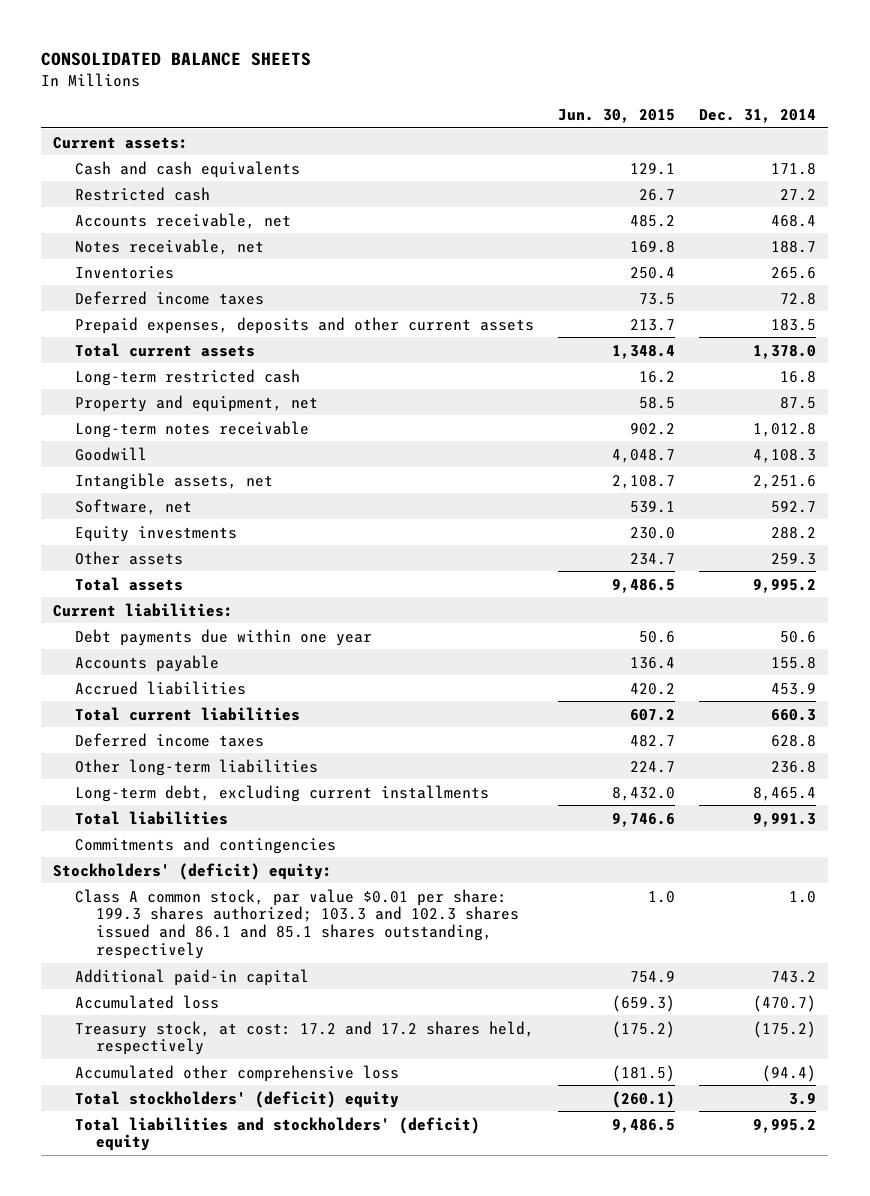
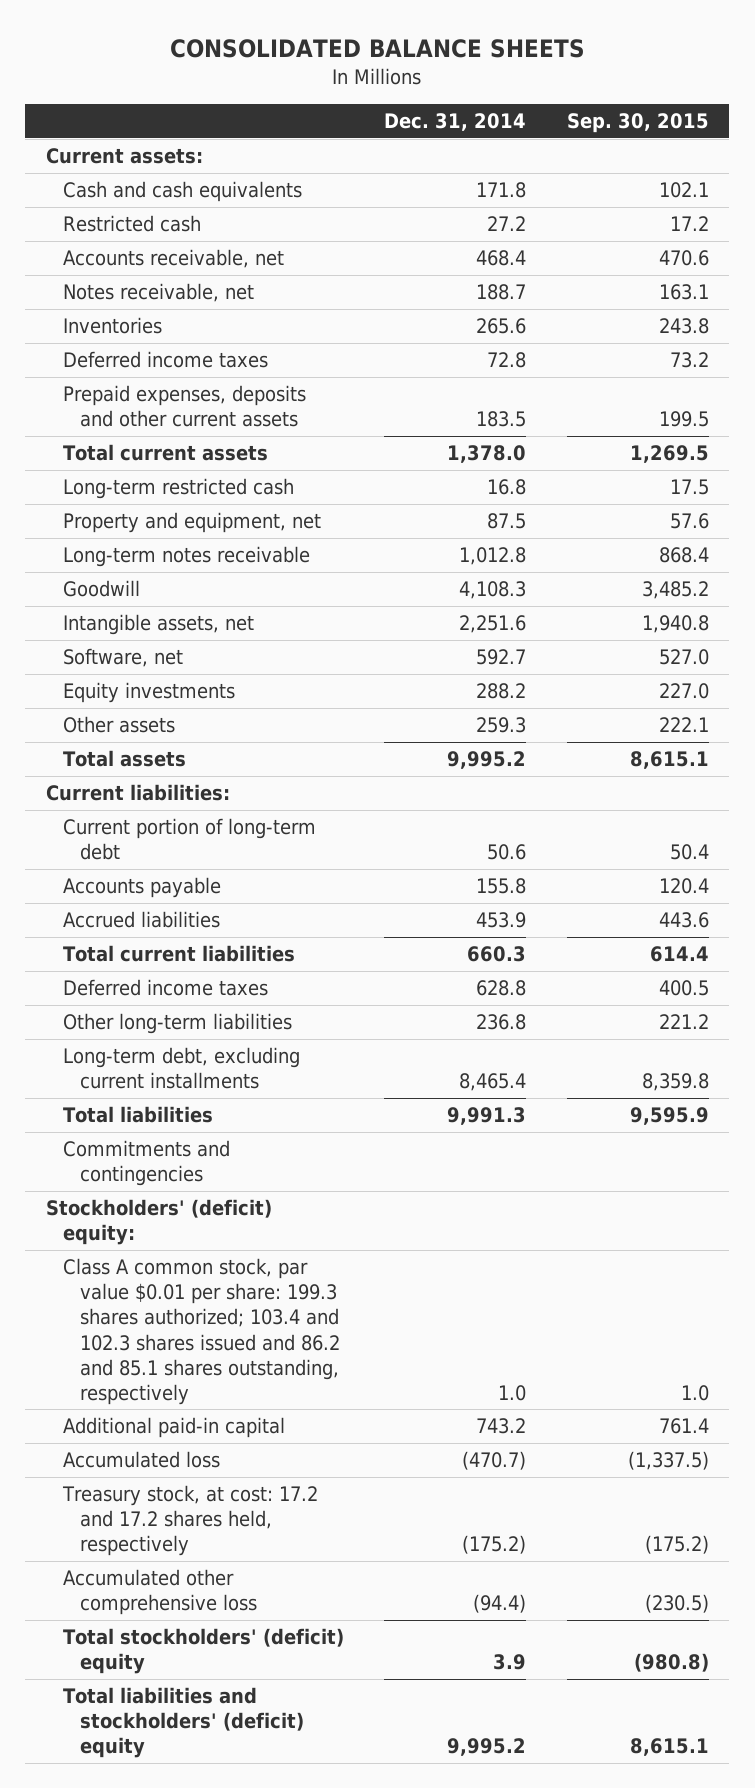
[557,108,675,123] Jun. 30, 2015 -> none
none -> [566,113,709,134] Sep. 30, 2015
[74,628,372,646] Debt payments due within one year -> [62,818,316,861] Current portion of long-term debt
[74,888,519,960] Class A common stock, par value $0.01 per share: 199.3 shares authorized; 103.3 and 102.3 shares issued and 86.1 and 85.1 shares outstanding, respectively -> [62,1258,340,1405] Class A common stock, par value $0.01 per share: 199.3 shares authorized; 103.4 and 102.3 shares issued and 86.2 and 85.1 shares outstanding, respectively

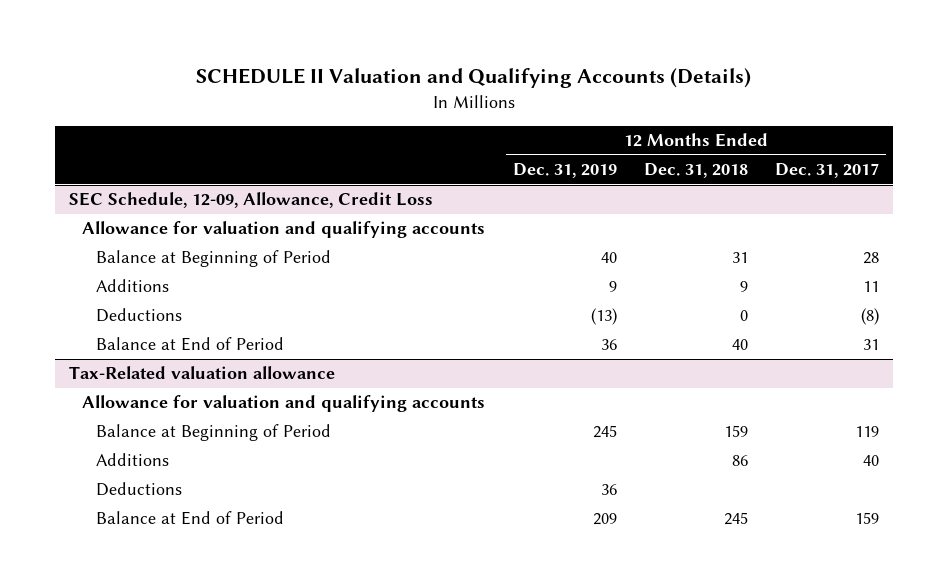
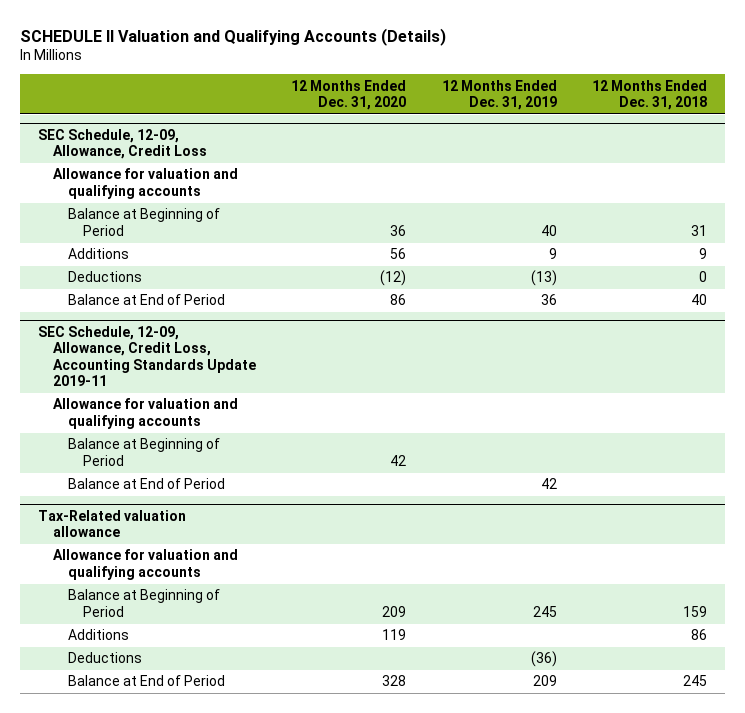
[775,163,880,179] Dec. 31, 2017 -> none
none -> [291,79,407,111] 12 Months Ended Dec. 31, 2020
none -> [37,325,257,387] SEC Schedule, 12-09, Allowance, Credit Loss, Accounting Standards Update 2019-11
none -> [53,398,239,429] Allowance for valuation and qualifying accounts
none -> [68,438,221,466] Balance at Beginning of Period
none -> [68,478,226,490] Balance at End of Period
[600,484,617,496] 36 -> [530,651,557,668] (36)

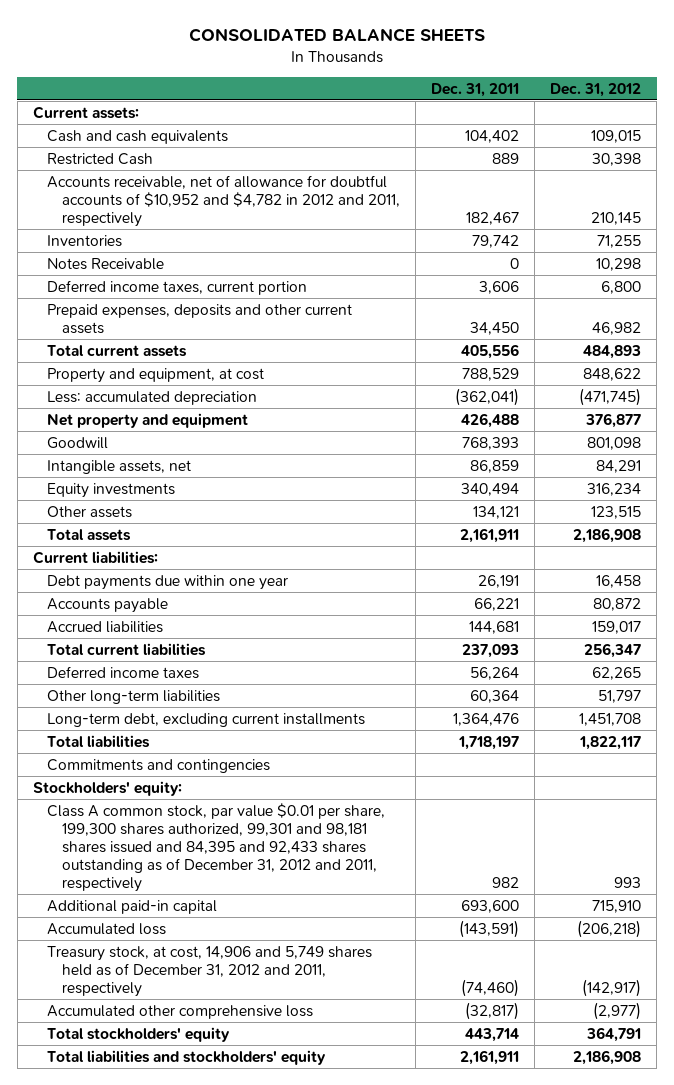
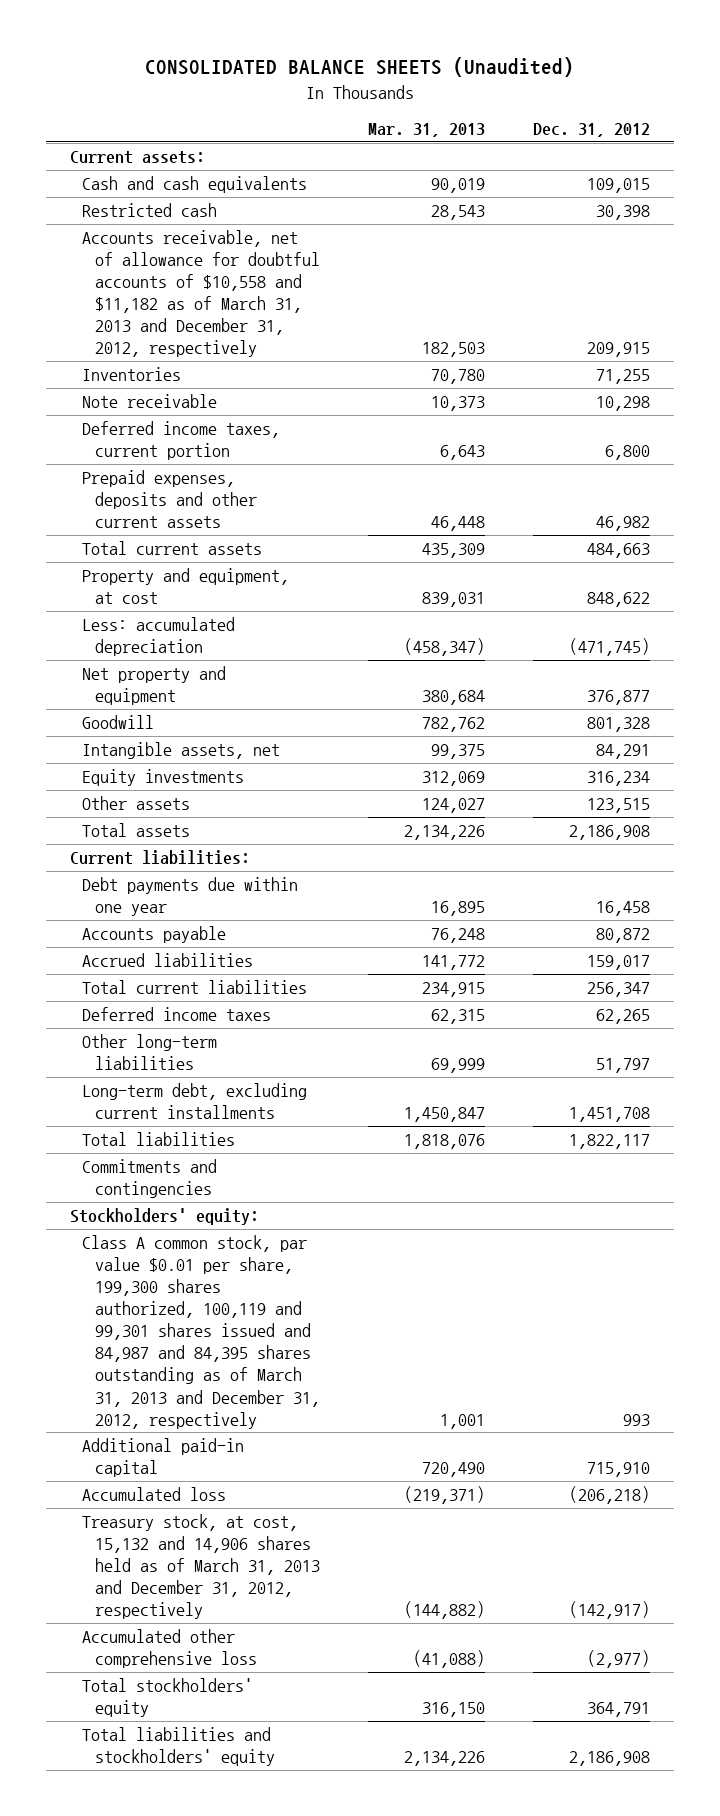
[189,28,486,43] CONSOLIDATED BALANCE SHEETS -> [144,57,574,78] CONSOLIDATED BALANCE SHEETS (Unaudited)
[430,82,519,97] Dec. 31, 2011 -> none
none -> [368,123,486,138] Mar. 31, 2013
[47,152,154,165] Restricted Cash -> [82,202,218,217] Restricted cash
[47,174,400,227] Accounts receivable, net of allowance for doubtful accounts of $10,952 and $4,782 in 2012 and 2011, respectively -> [82,229,321,358] Accounts receivable, net of allowance for doubtful accounts of $10,558 and $11,182 as of March 31, 2013 and December 31, 2012, respectively
[591,211,642,225] 210,145 -> [587,342,651,358] 209,915
[47,257,165,270] Notes Receivable -> [82,393,218,408] Note receivable
[583,344,642,359] 484,893 -> [587,542,651,558] 484,663
[587,436,642,450] 801,098 -> [587,716,651,732] 801,328
[47,802,386,892] Class A common stock, par value $0.01 per share, 199,300 shares authorized, 99,301 and 98,181 shares issued and 84,395 and 92,433 shares outstanding as of December 31, 2012 and 2011, respectively -> [82,1234,321,1429] Class A common stock, par value $0.01 per share, 199,300 shares authorized, 100,119 and 99,301 shares issued and 84,987 and 84,395 shares outstanding as of March 31, 2013 and December 31, 2012, respectively
[47,945,373,997] Treasury stock, at cost, 14,906 and 5,749 shares held as of December 31, 2012 and 2011, respectively -> [82,1513,321,1620] Treasury stock, at cost, 15,132 and 14,906 shares held as of March 31, 2013 and December 31, 2012, respectively

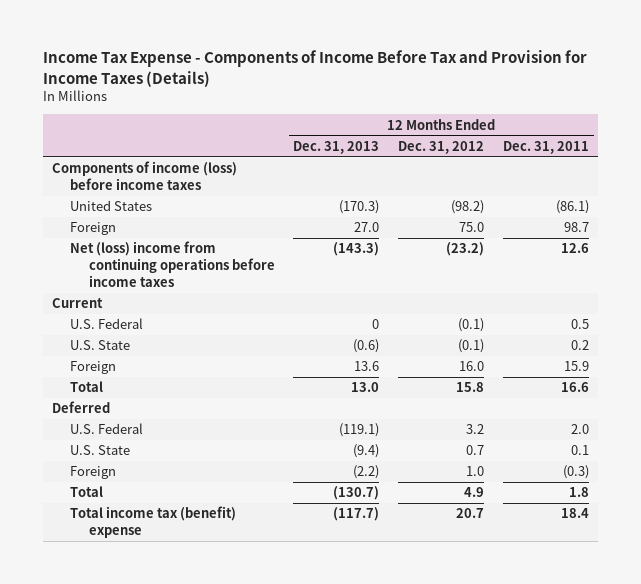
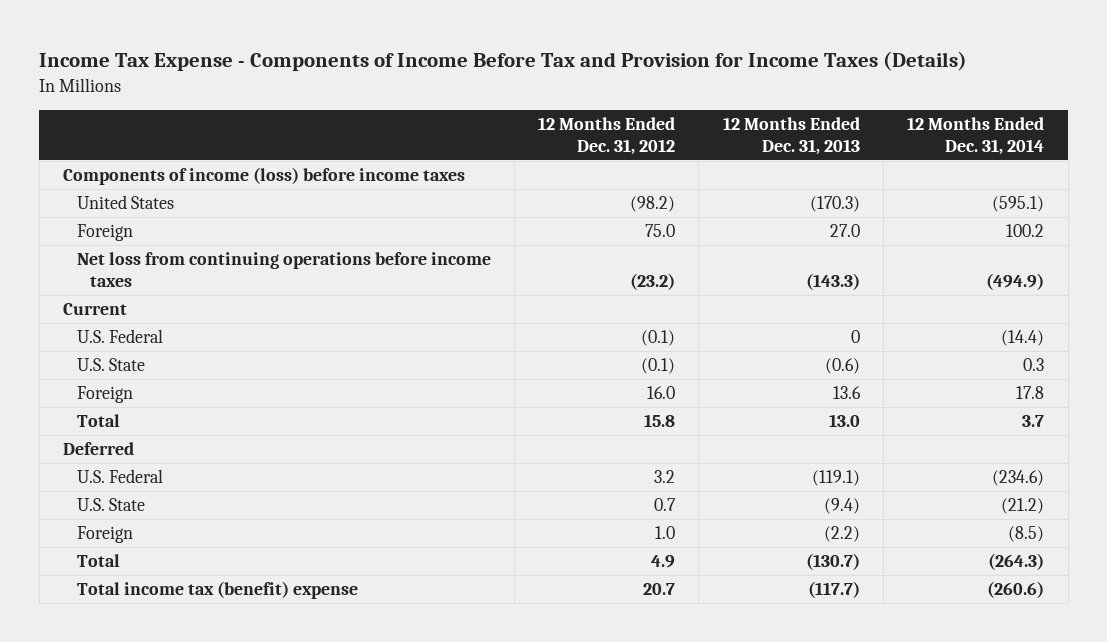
[502,140,589,154] Dec. 31, 2011 -> none
none -> [907,117,1045,155] 12 Months Ended Dec. 31, 2014
[70,241,275,288] Net (loss) income from continuing operations before income taxes -> [76,252,491,288] Net loss from continuing operations before income taxes

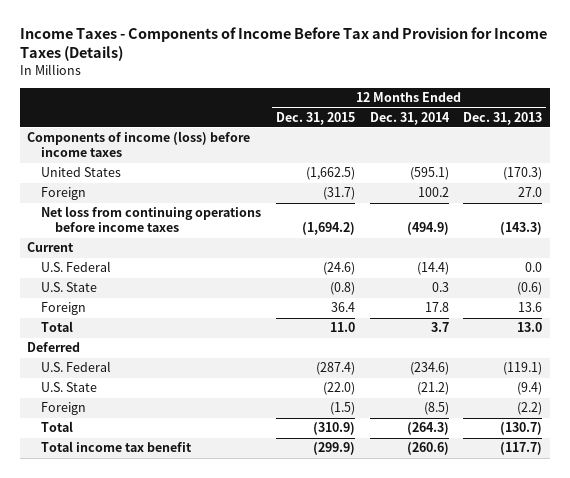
[39,51,968,72] Income Tax Expense - Components of Income Before Tax and Provision for Income Taxes (Details) -> [19,27,547,62] Income Taxes - Components of Income Before Tax and Provision for Income Taxes (Details)
[538,117,676,155] 12 Months Ended Dec. 31, 2012 -> none
none -> [275,111,355,125] Dec. 31, 2015
[850,330,860,344] 0 -> [525,262,543,273] 0.0
[76,581,358,600] Total income tax (benefit) expense -> [41,441,193,453] Total income tax benefit

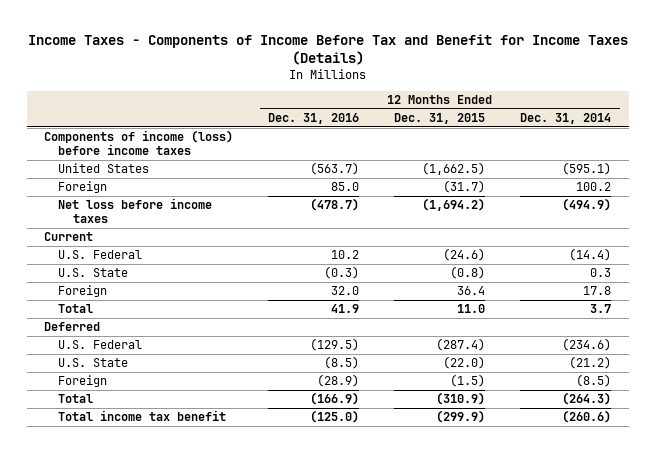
[19,27,547,62] Income Taxes - Components of Income Before Tax and Provision for Income Taxes (Details) -> [27,34,628,66] Income Taxes - Components of Income Before Tax and Benefit for Income Taxes (Details)
[463,111,543,125] Dec. 31, 2013 -> none
none -> [268,112,360,124] Dec. 31, 2016
[41,206,262,233] Net loss from continuing operations before income taxes -> [58,198,213,224] Net loss before income taxes

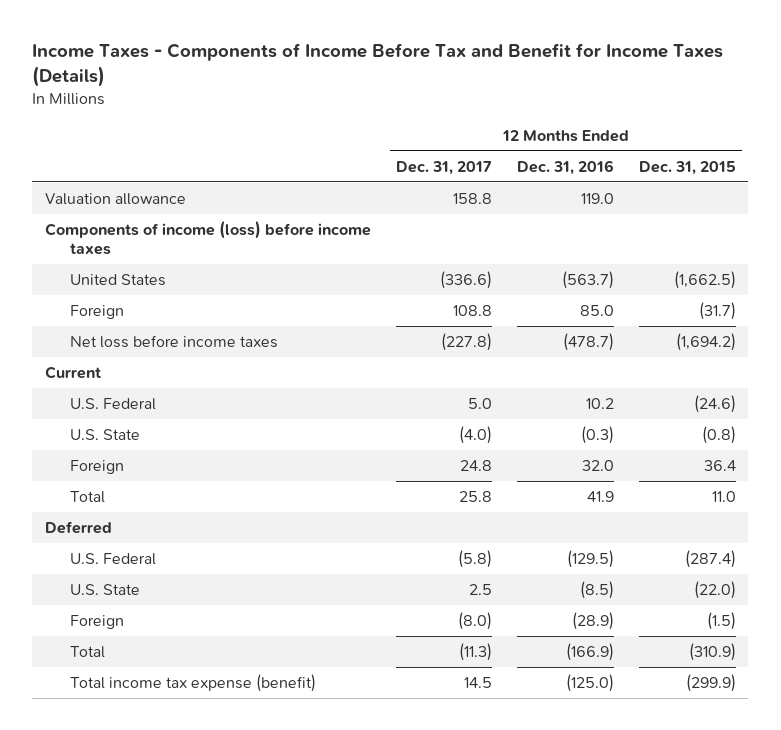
[520,112,612,124] Dec. 31, 2014 -> none
none -> [395,160,492,175] Dec. 31, 2017
none -> [44,192,186,205] Valuation allowance
[58,410,227,422] Total income tax benefit -> [70,673,317,692] Total income tax expense (benefit)

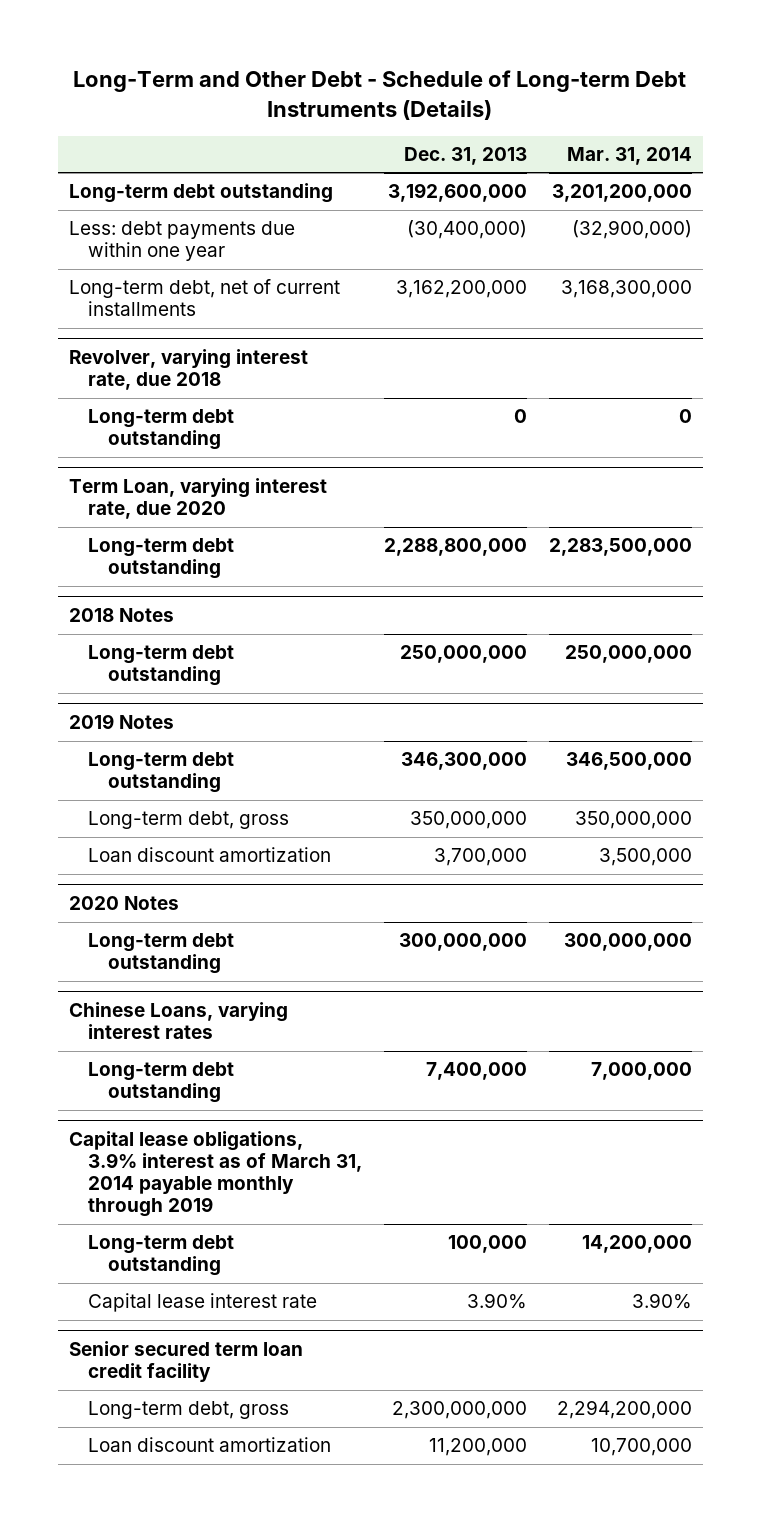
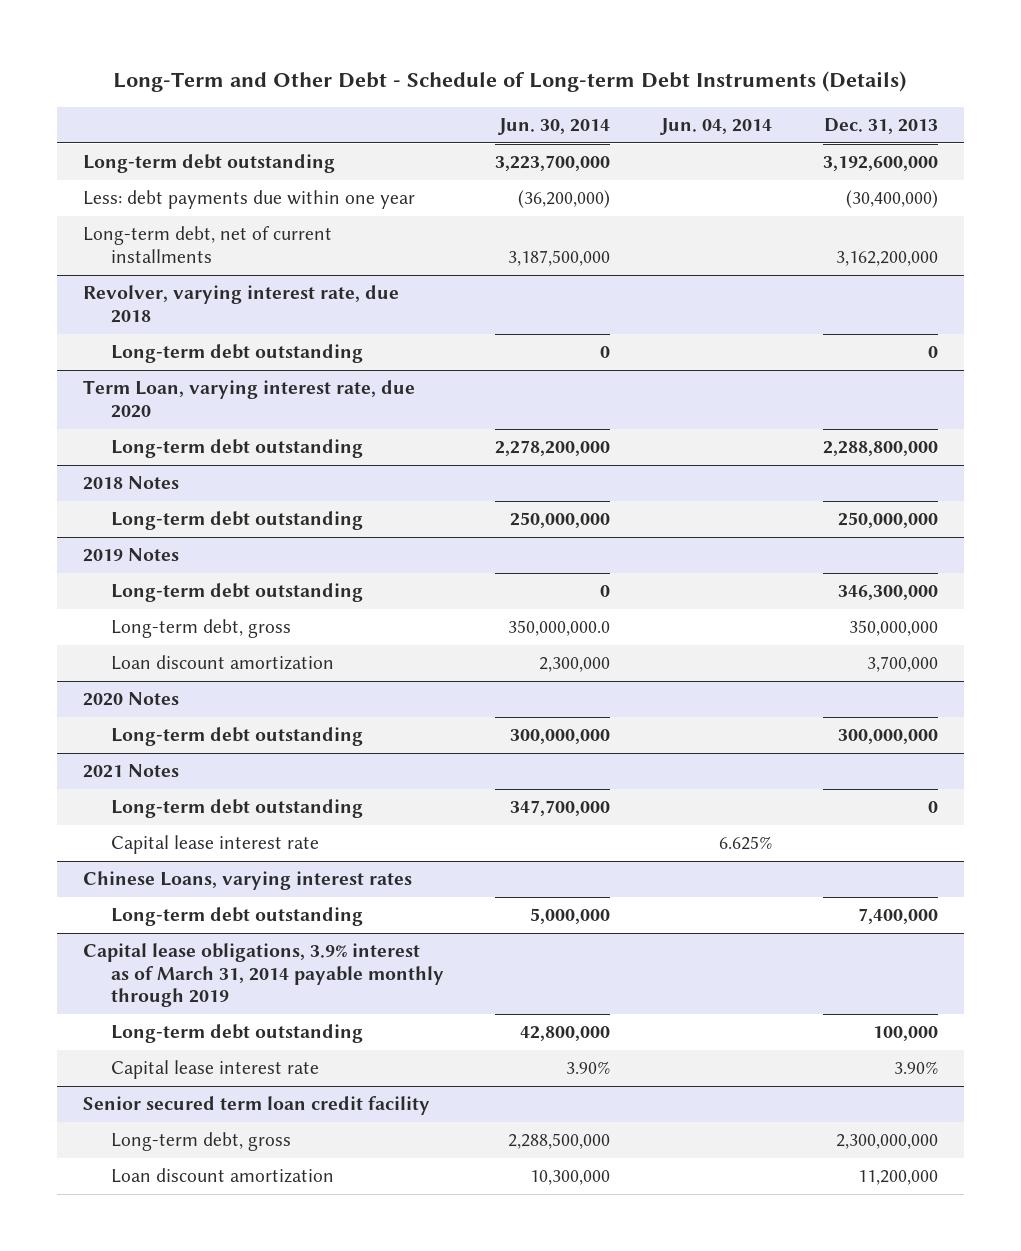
[566,147,692,166] Mar. 31, 2014 -> none
none -> [497,118,610,136] Jun. 30, 2014
none -> [660,118,773,136] Jun. 04, 2014
none -> [82,764,179,779] 2021 Notes
none -> [110,799,363,819] Long-term debt outstanding
none -> [110,835,319,855] Capital lease interest rate

